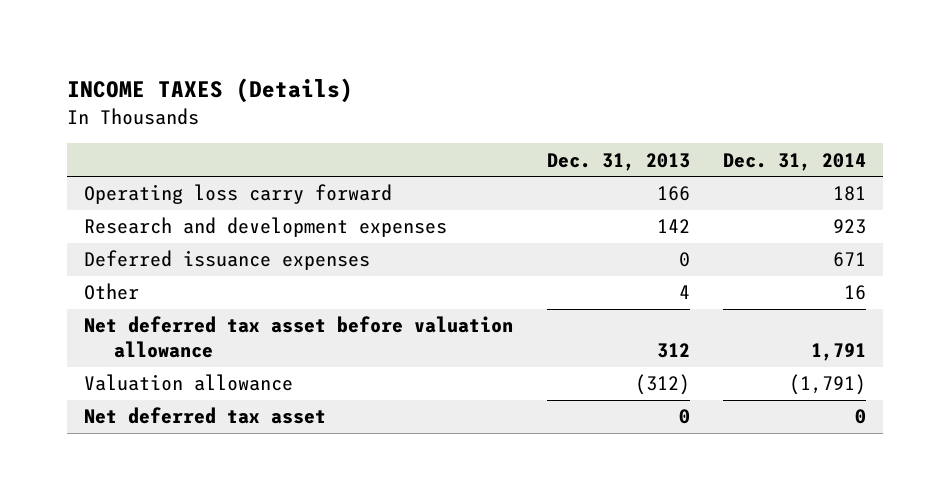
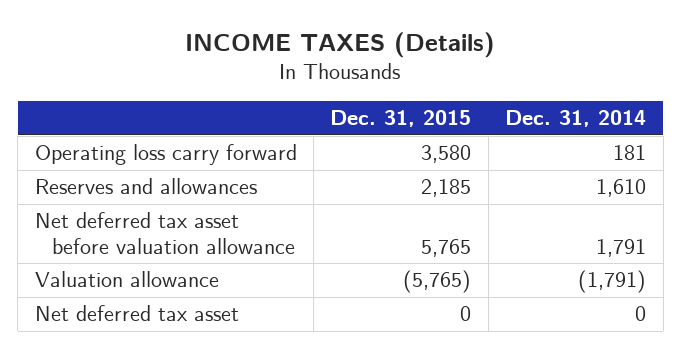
[546,152,690,171] Dec. 31, 2013 -> none
none -> [330,110,472,128] Dec. 31, 2015
[83,217,447,238] Research and development expenses -> none
[83,250,370,271] Deferred issuance expenses -> none
[83,283,139,301] Other -> none
none -> [34,178,257,195] Reserves and allowances

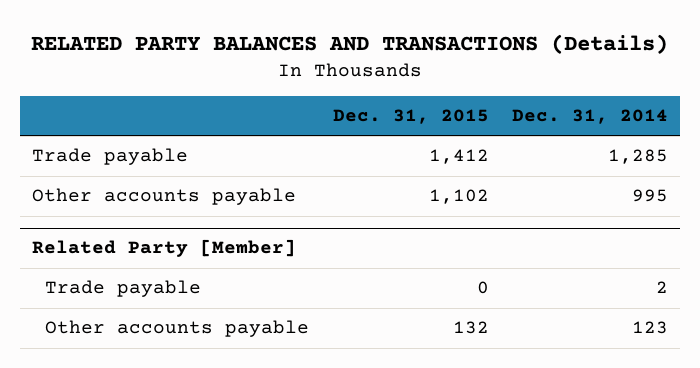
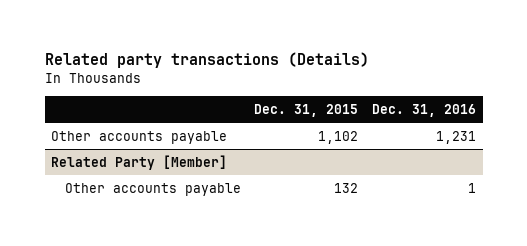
[30,34,668,55] RELATED PARTY BALANCES AND TRANSACTIONS (Details) -> [44,52,369,69] Related party transactions (Details)
[512,109,669,125] Dec. 31, 2014 -> none
none -> [371,103,476,117] Dec. 31, 2016
[31,148,188,166] Trade payable -> none
[45,280,202,298] Trade payable -> none

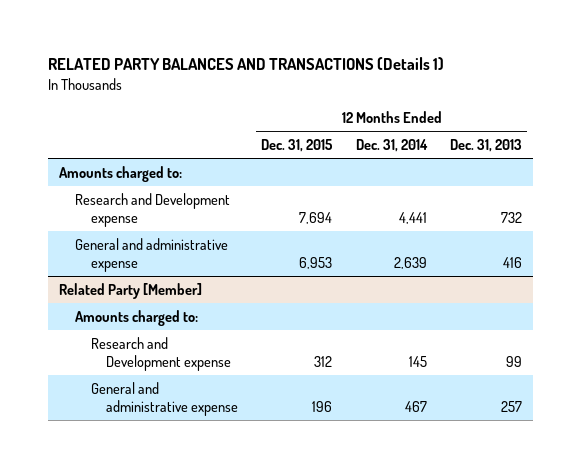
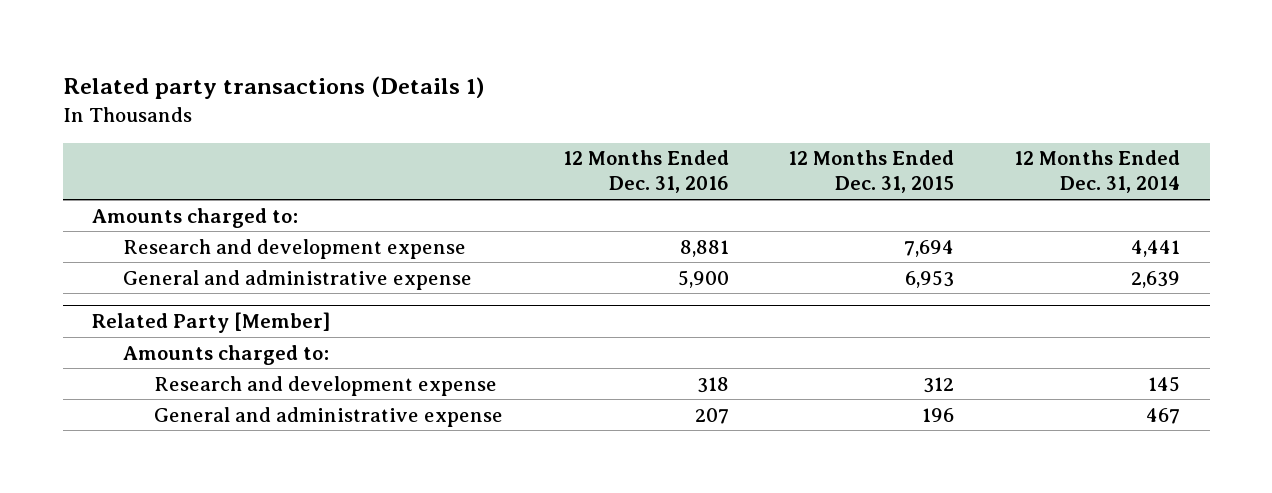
[47,57,444,71] RELATED PARTY BALANCES AND TRANSACTIONS (Details 1) -> [62,76,484,100] Related party transactions (Details 1)
[449,138,522,152] Dec. 31, 2013 -> none
none -> [562,150,729,194] 12 Months Ended Dec. 31, 2016
[75,192,231,227] Research and Development expense -> [123,238,467,259] Research and development expense
[90,336,232,371] Research and Development expense -> [154,375,498,396] Research and development expense

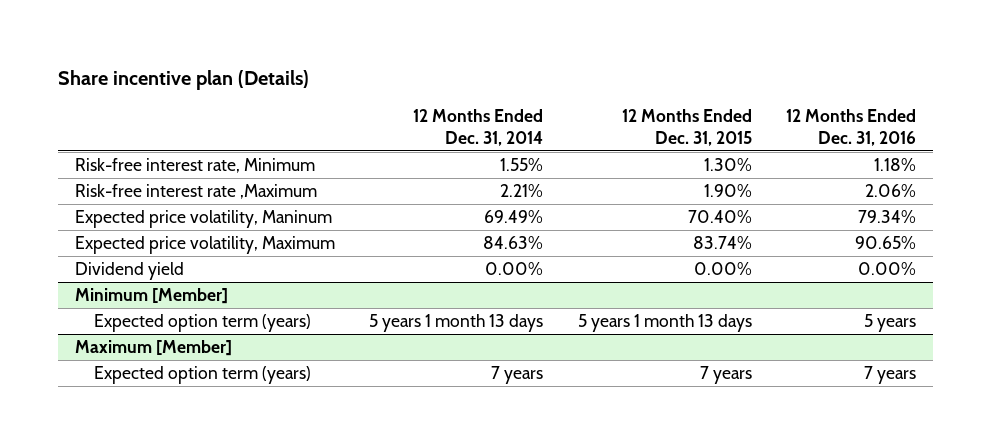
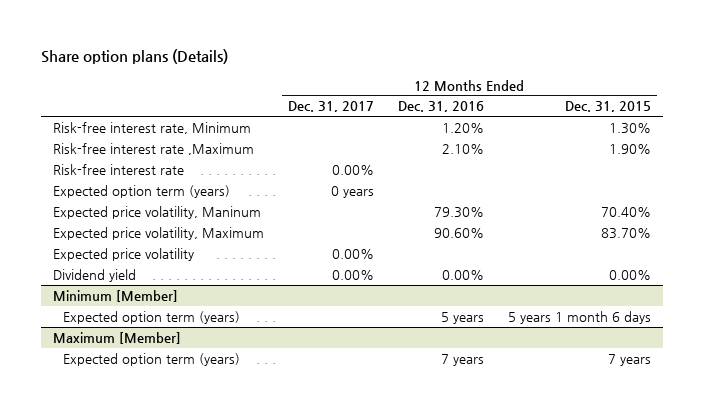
[58,70,310,91] Share incentive plan (Details) -> [41,49,229,65] Share option plans (Details)
[413,109,544,146] 12 Months Ended Dec. 31, 2014 -> none
none -> [287,101,374,113] Dec. 31, 2017
[873,158,916,172] 1.18% -> [441,122,484,133] 1.20%
[864,184,916,198] 2.06% -> [441,143,484,154] 2.10%
none -> [53,163,185,175] Risk-free interest rate
none -> [53,184,231,198] Expected option term (years)
[857,210,916,224] 79.34% -> [433,206,484,218] 79.30%
[692,236,752,250] 83.74% -> [600,227,651,239] 83.70%
[854,236,916,250] 90.65% -> [433,227,484,238] 90.60%
none -> [53,247,195,261] Expected price volatility
[577,314,752,333] 5 years 1 month 13 days -> [507,310,651,324] 5 years 1 month 6 days

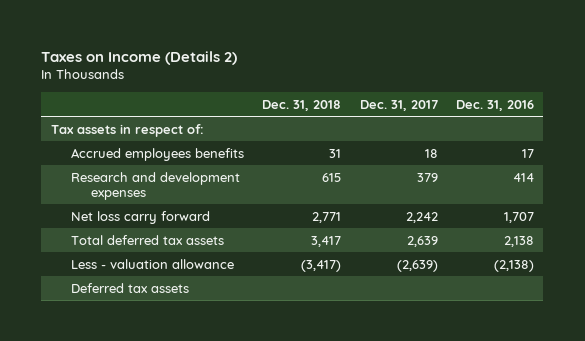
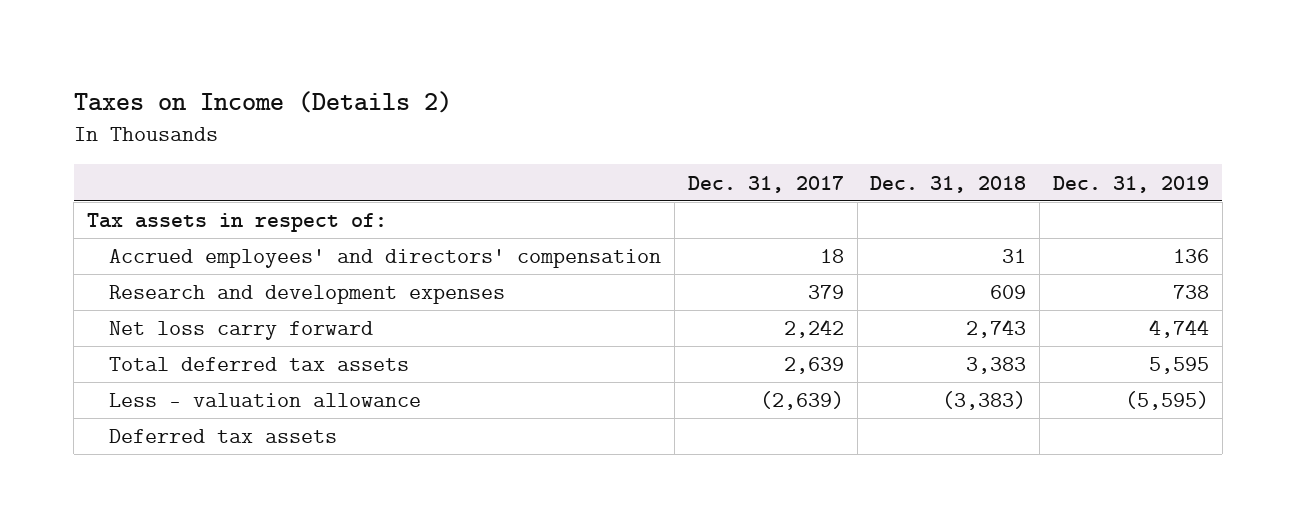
[455,99,534,111] Dec. 31, 2016 -> none
none -> [1052,175,1209,193] Dec. 31, 2019
[70,147,244,161] Accrued employees benefits -> [109,249,662,269] Accrued employees' and directors' compensation
[322,172,342,182] 615 -> [990,285,1027,300] 609
[312,211,342,223] 2,771 -> [966,319,1027,339] 2,743
[311,235,342,247] 3,417 -> [966,357,1027,375] 3,383
[301,259,342,272] (3,417) -> [942,391,1027,411] (3,383)

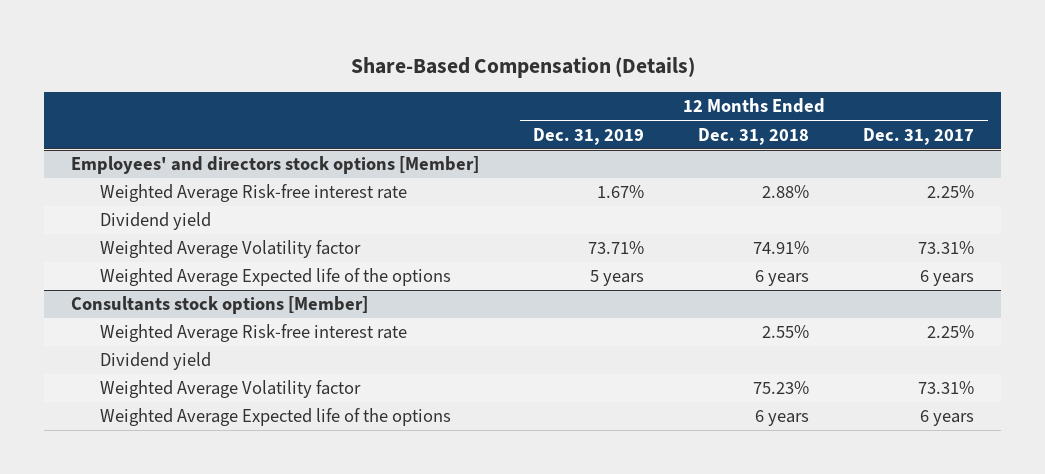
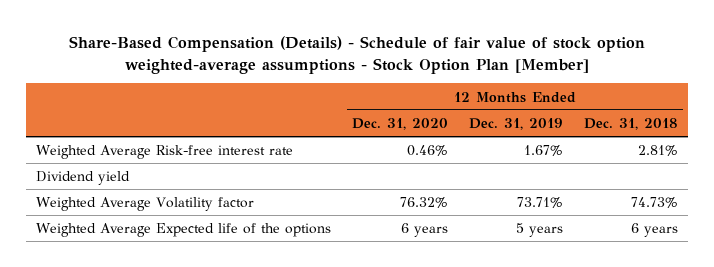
[350,57,695,79] Share-Based Compensation (Details) -> [69,35,646,74] Share-Based Compensation (Details) - Schedule of fair value of stock option weighted-average assumptions - Stock Option Plan [Member]
[863,127,975,145] Dec. 31, 2017 -> none
none -> [352,117,449,130] Dec. 31, 2020
[71,156,480,175] Employees' and directors stock options [Member] -> none
[762,185,810,199] 2.88% -> [637,145,678,157] 2.81%
[753,241,810,255] 74.91% -> [630,197,678,209] 74.73%
[71,296,369,315] Consultants stock options [Member] -> none
[100,324,408,343] Weighted Average Risk-free interest rate -> none
[100,352,212,371] Dividend yield -> none
[100,380,362,399] Weighted Average Volatility factor -> none
[100,408,452,427] Weighted Average Expected life of the options -> none

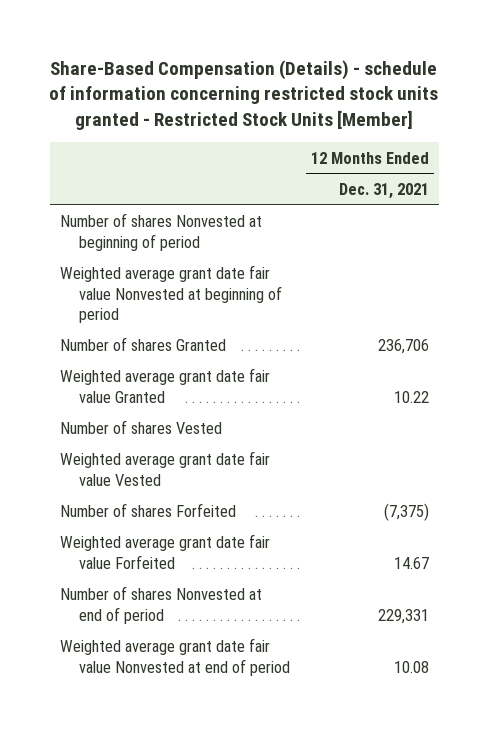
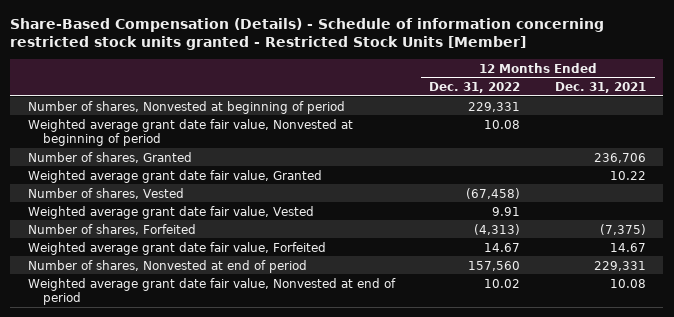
[49,60,439,130] Share-Based Compensation (Details) - schedule of information concerning restricted stock units granted - Restricted Stock Units [Member] -> [10,17,605,51] Share-Based Compensation (Details) - Schedule of information concerning restricted stock units granted - Restricted Stock Units [Member]
none -> [429,82,521,94] Dec. 31, 2022
[60,213,263,251] Number of shares Nonvested at beginning of period -> [27,100,345,114] Number of shares, Nonvested at beginning of period
[60,265,283,324] Weighted average grant date fair value Nonvested at beginning of period -> [27,118,353,146] Weighted average grant date fair value, Nonvested at beginning of period
[60,337,227,352] Number of shares Granted -> [27,151,192,163] Number of shares, Granted
[60,368,271,403] Weighted average grant date fair value Granted -> [27,169,322,183] Weighted average grant date fair value, Granted
[60,420,223,435] Number of shares Vested -> [27,187,184,199] Number of shares, Vested
[60,451,271,486] Weighted average grant date fair value Vested -> [27,205,314,219] Weighted average grant date fair value, Vested
[60,503,237,518] Number of shares Forfeited -> [27,223,196,235] Number of shares, Forfeited
[60,534,271,569] Weighted average grant date fair value Forfeited -> [27,241,326,255] Weighted average grant date fair value, Forfeited
[60,586,263,624] Number of shares Nonvested at end of period -> [27,259,307,273] Number of shares, Nonvested at end of period
[60,638,291,676] Weighted average grant date fair value Nonvested at end of period -> [27,277,396,305] Weighted average grant date fair value, Nonvested at end of period

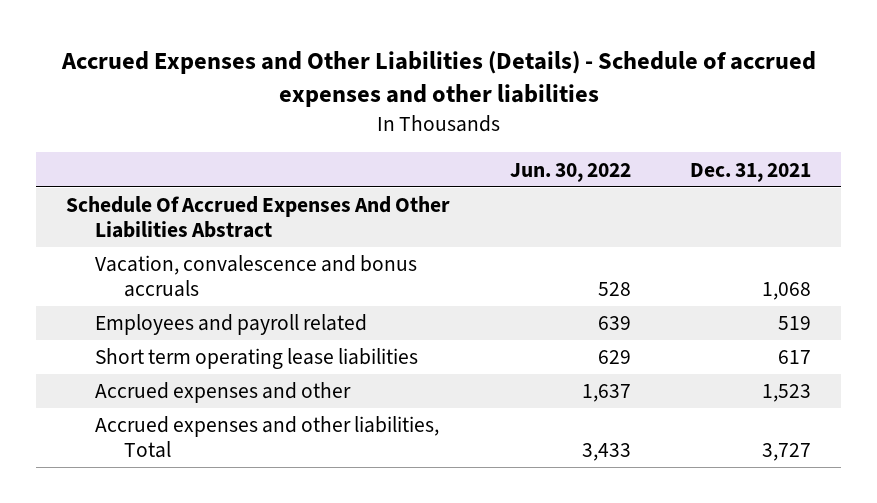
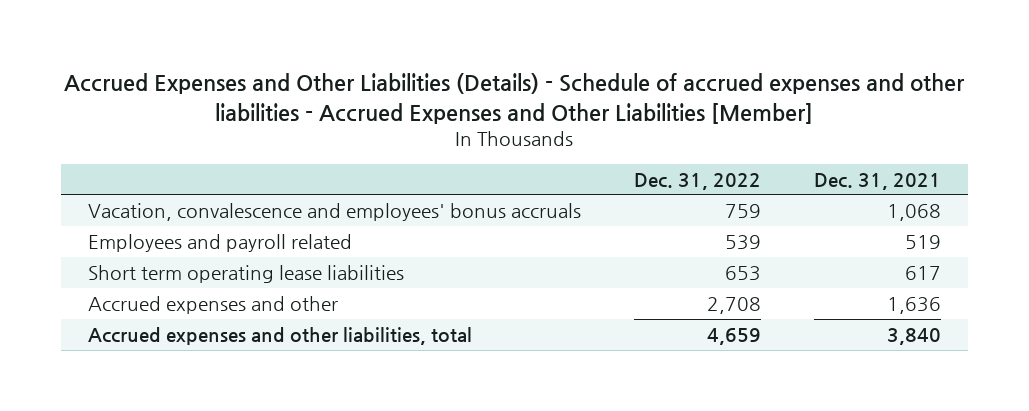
[60,51,816,108] Accrued Expenses and Other Liabilities (Details) - Schedule of accrued expenses and other liabilities -> [64,73,966,124] Accrued Expenses and Other Liabilities (Details) - Schedule of accrued expenses and other liabilities - Accrued Expenses and Other Liabilities [Member]
[509,162,631,182] Jun. 30, 2022 -> none
none -> [633,172,761,190] Dec. 31, 2022
[65,196,450,238] Schedule Of Accrued Expenses And Other Liabilities Abstract -> none
[95,255,418,297] Vacation, convalescence and bonus accruals -> [87,202,581,221] Vacation, convalescence and employees' bonus accruals
[762,384,812,403] 1,523 -> [887,296,942,314] 1,636
[95,416,440,458] Accrued expenses and other liabilities, Total -> [87,326,472,345] Accrued expenses and other liabilities, total
[762,442,812,461] 3,727 -> [887,327,942,345] 3,840

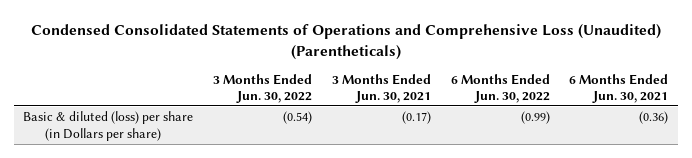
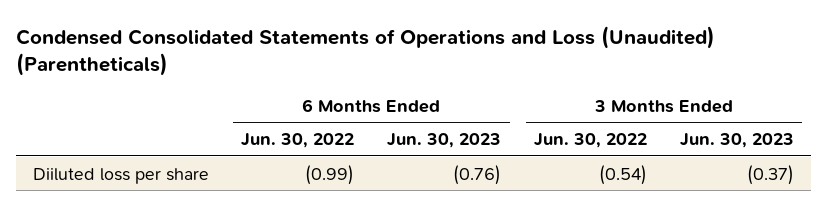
[30,23,661,60] Condensed Consolidated Statements of Operations and Comprehensive Loss (Unaudited) (Parentheticals) -> [16,25,716,77] Condensed Consolidated Statements of Operations and Loss (Unaudited) (Parentheticals)
[331,73,431,104] 3 Months Ended Jun. 30, 2021 -> none
[569,73,669,104] 6 Months Ended Jun. 30, 2021 -> none
none -> [387,133,502,149] Jun. 30, 2023
none -> [680,133,795,149] Jun. 30, 2023
[23,111,194,142] Basic & diluted (loss) per share (in Dollars per share) -> [32,167,209,184] Diiluted loss per share

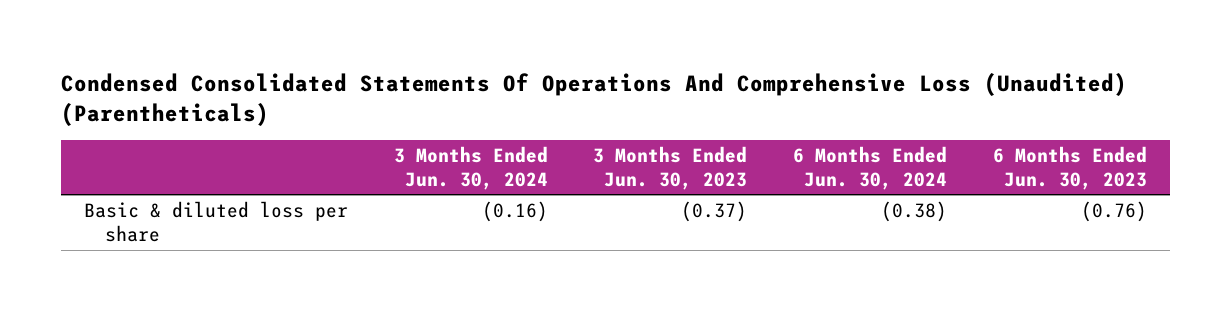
[16,25,716,77] Condensed Consolidated Statements of Operations and Loss (Unaudited) (Parentheticals) -> [60,72,1127,126] Condensed Consolidated Statements Of Operations And Comprehensive Loss (Unaudited) (Parentheticals)
[241,133,355,149] Jun. 30, 2022 -> none
[534,133,648,149] Jun. 30, 2022 -> none
none -> [393,145,548,191] 3 Months Ended Jun. 30, 2024
none -> [793,145,948,191] 6 Months Ended Jun. 30, 2024
[32,167,209,184] Diiluted loss per share -> [83,200,348,243] Basic & diluted loss per share

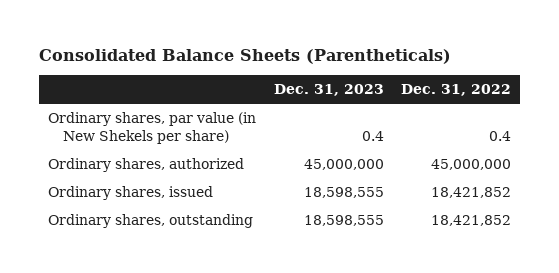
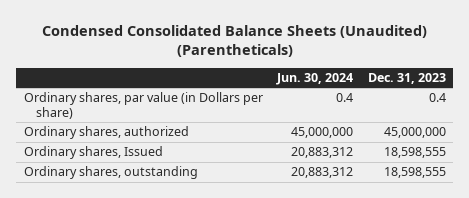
[39,49,452,65] Consolidated Balance Sheets (Parentheticals) -> [41,24,427,58] Condensed Consolidated Balance Sheets (Unaudited) (Parentheticals)
[401,84,512,97] Dec. 31, 2022 -> none
none -> [276,73,354,86] Jun. 30, 2024
[48,112,257,144] Ordinary shares, par value (in New Shekels per share) -> [23,92,263,120] Ordinary shares, par value (in Dollars per share)
[48,186,214,201] Ordinary shares, issued -> [23,146,163,160] Ordinary shares, Issued

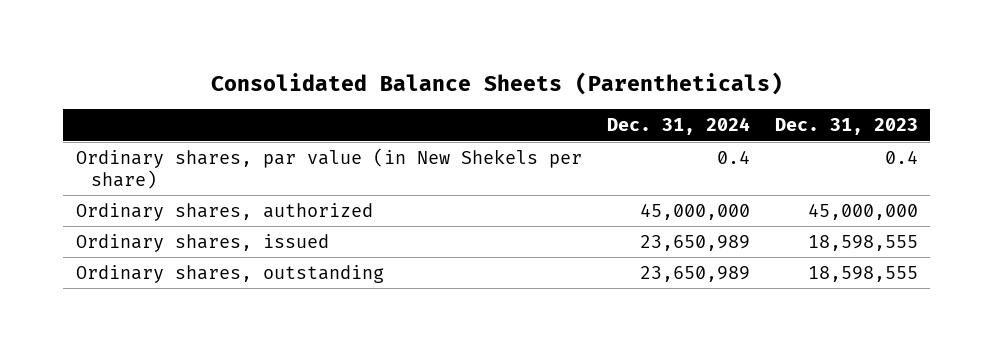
[41,24,427,58] Condensed Consolidated Balance Sheets (Unaudited) (Parentheticals) -> [210,72,783,96] Consolidated Balance Sheets (Parentheticals)
[276,73,354,86] Jun. 30, 2024 -> none
none -> [606,117,750,136] Dec. 31, 2024
[23,92,263,120] Ordinary shares, par value (in Dollars per share) -> [75,147,582,189] Ordinary shares, par value (in New Shekels per share)
[23,146,163,160] Ordinary shares, Issued -> [75,233,329,252] Ordinary shares, issued

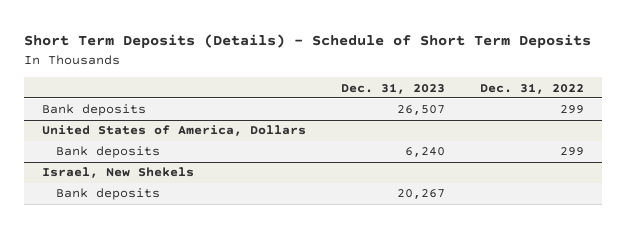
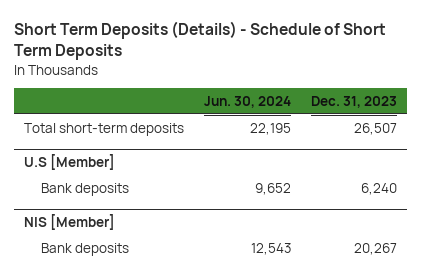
[480,82,585,94] Dec. 31, 2022 -> none
none -> [204,96,292,109] Jun. 30, 2024
[41,104,146,117] Bank deposits -> [24,122,185,136] Total short-term deposits
[41,125,306,137] United States of America, Dollars -> [24,153,116,170] U.S [Member]
[41,167,194,179] Israel, New Shekels -> [24,213,116,230] NIS [Member]

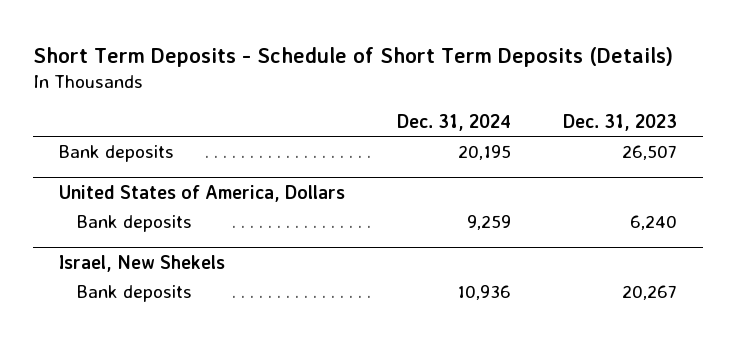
[14,21,387,61] Short Term Deposits (Details) - Schedule of Short Term Deposits -> [33,46,674,67] Short Term Deposits - Schedule of Short Term Deposits (Details)
[204,96,292,109] Jun. 30, 2024 -> none
none -> [397,114,512,132] Dec. 31, 2024
[24,122,185,136] Total short-term deposits -> [59,145,175,163] Bank deposits
[24,153,116,170] U.S [Member] -> [59,185,346,203] United States of America, Dollars
[24,213,116,230] NIS [Member] -> [59,255,226,273] Israel, New Shekels

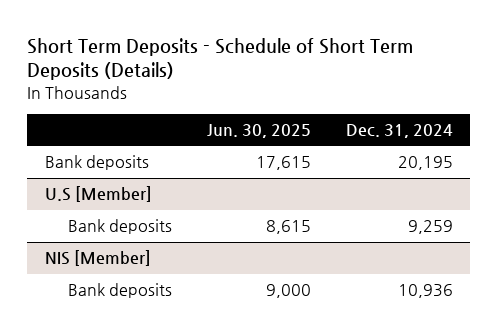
[563,114,678,132] Dec. 31, 2023 -> none
none -> [206,124,311,139] Jun. 30, 2025
[59,185,346,203] United States of America, Dollars -> [44,186,152,203] U.S [Member]
[59,255,226,273] Israel, New Shekels -> [44,250,151,267] NIS [Member]

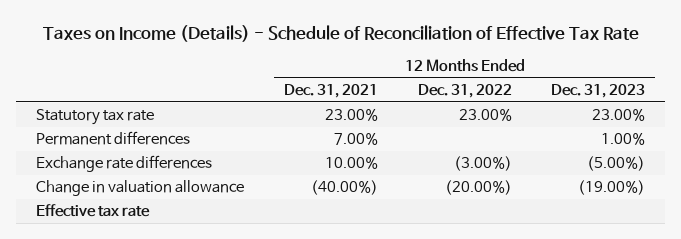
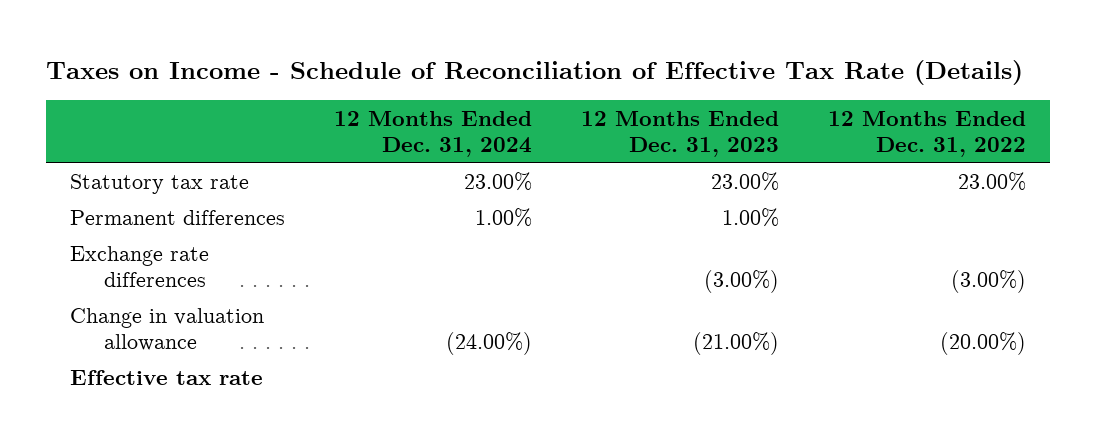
[42,24,639,42] Taxes on Income (Details) - Schedule of Reconciliation of Effective Tax Rate -> [45,60,1023,86] Taxes on Income - Schedule of Reconciliation of Effective Tax Rate (Details)
[283,84,378,99] Dec. 31, 2021 -> none
none -> [334,110,533,157] 12 Months Ended Dec. 31, 2024
[587,156,646,172] (5.00%) -> [703,270,779,294] (3.00%)
[578,180,646,196] (19.00%) -> [692,332,779,356] (21.00%)

